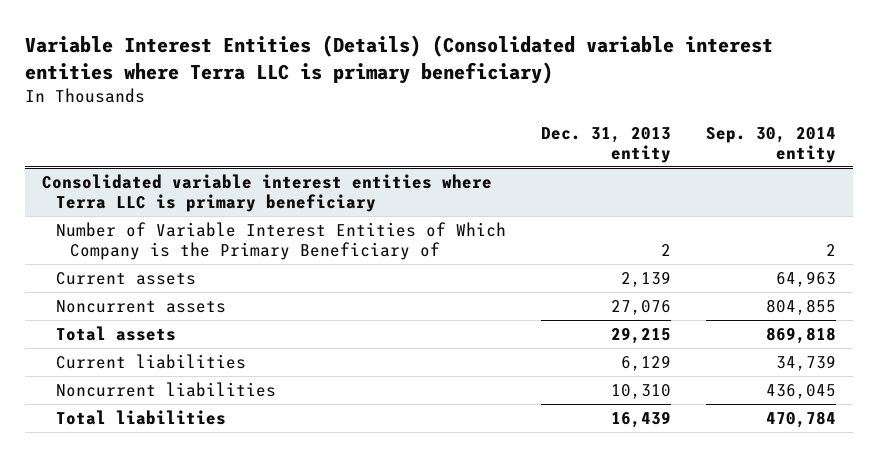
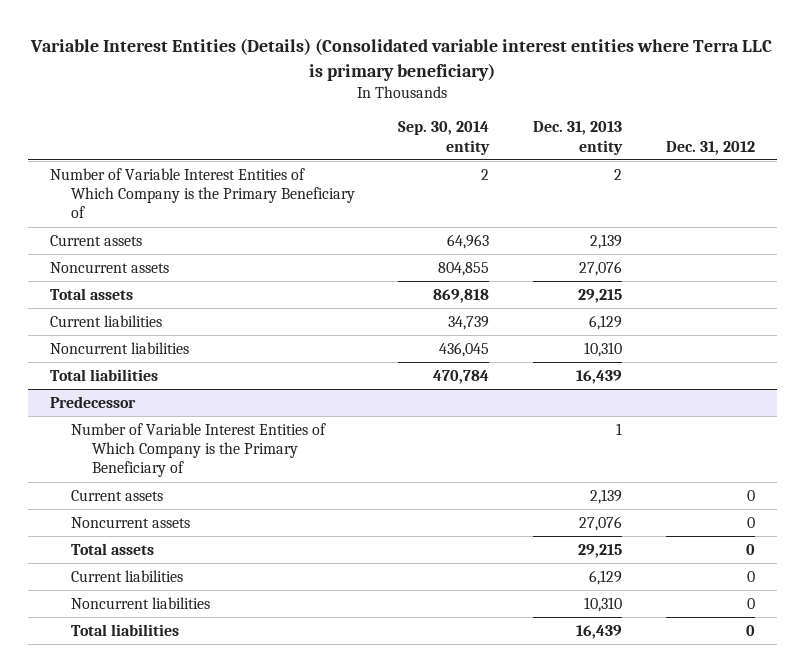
none -> [665,140,755,155] Dec. 31, 2012
[42,173,493,213] Consolidated variable interest entities where Terra LLC is primary beneficiary -> none
none -> [49,395,136,408] Predecessor
none -> [70,422,326,478] Number of Variable Interest Entities of Which Company is the Primary Beneficiary of
none -> [70,489,163,501] Current assets
none -> [70,516,190,528] Noncurrent assets
none -> [70,542,154,555] Total assets
none -> [70,569,183,582] Current liabilities
none -> [70,596,210,609] Noncurrent liabilities
none -> [70,623,179,636] Total liabilities

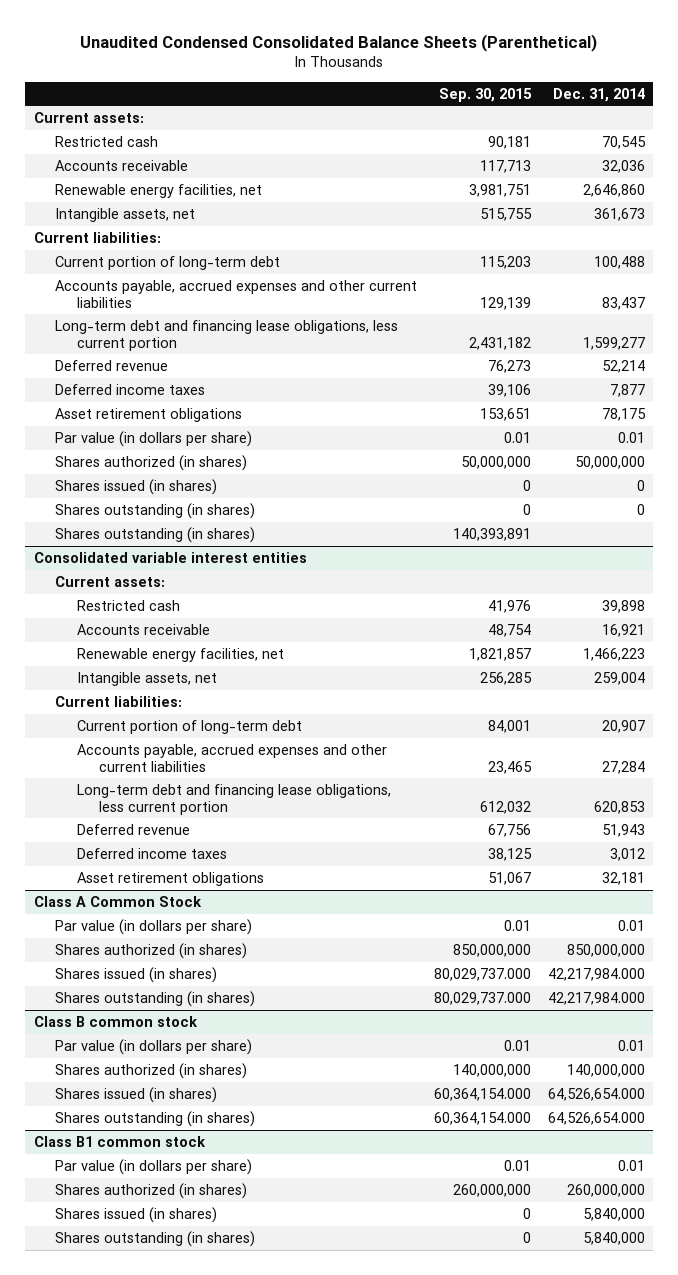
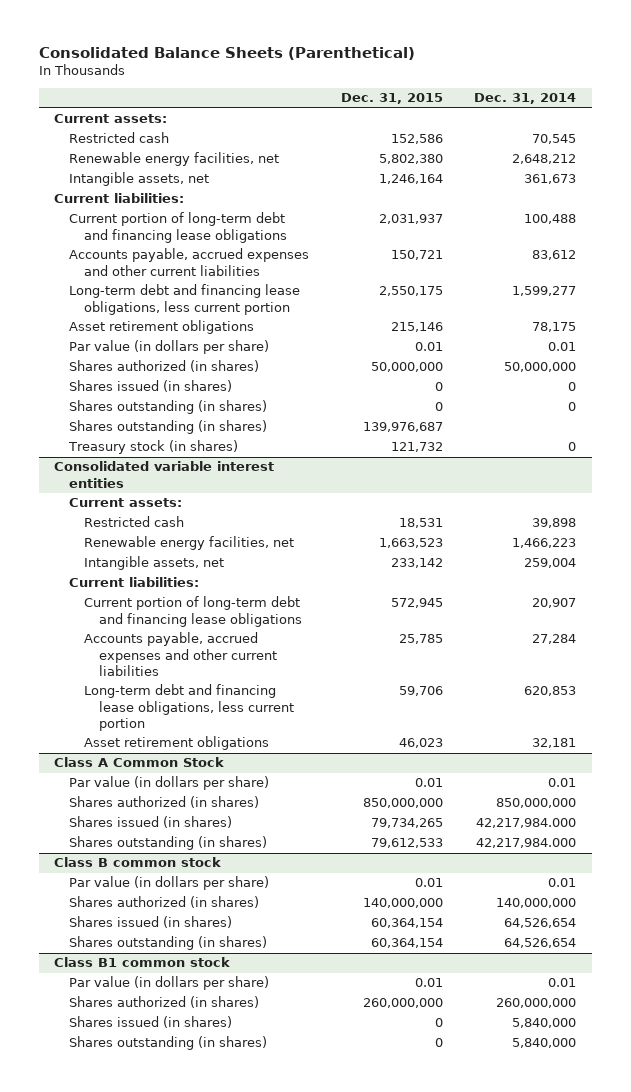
[80,33,598,52] Unaudited Condensed Consolidated Balance Sheets (Parenthetical) -> [38,47,415,61] Consolidated Balance Sheets (Parenthetical)
[439,87,533,102] Sep. 30, 2015 -> none
none -> [340,93,443,105] Dec. 31, 2015
[55,160,189,172] Accounts receivable -> none
[582,184,645,198] 2,646,860 -> [512,154,577,165] 2,648,212
[55,256,281,271] Current portion of long-term debt -> [69,212,288,243] Current portion of long-term debt and financing lease obligations
[601,296,645,310] 83,437 -> [532,250,577,261] 83,612
[55,360,169,372] Deferred revenue -> none
[55,384,206,396] Deferred income taxes -> none
none -> [68,440,239,455] Treasury stock (in shares)
[76,624,210,636] Accounts receivable -> none
[76,720,302,735] Current portion of long-term debt -> [84,596,303,627] Current portion of long-term debt and financing lease obligations
[76,824,190,836] Deferred revenue -> none
[76,848,227,860] Deferred income taxes -> none
[547,1088,645,1102] 64,526,654.000 -> [504,918,577,929] 64,526,654
[547,1112,645,1126] 64,526,654.000 -> [504,938,577,949] 64,526,654

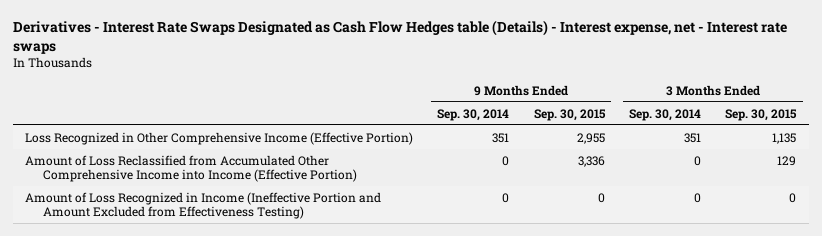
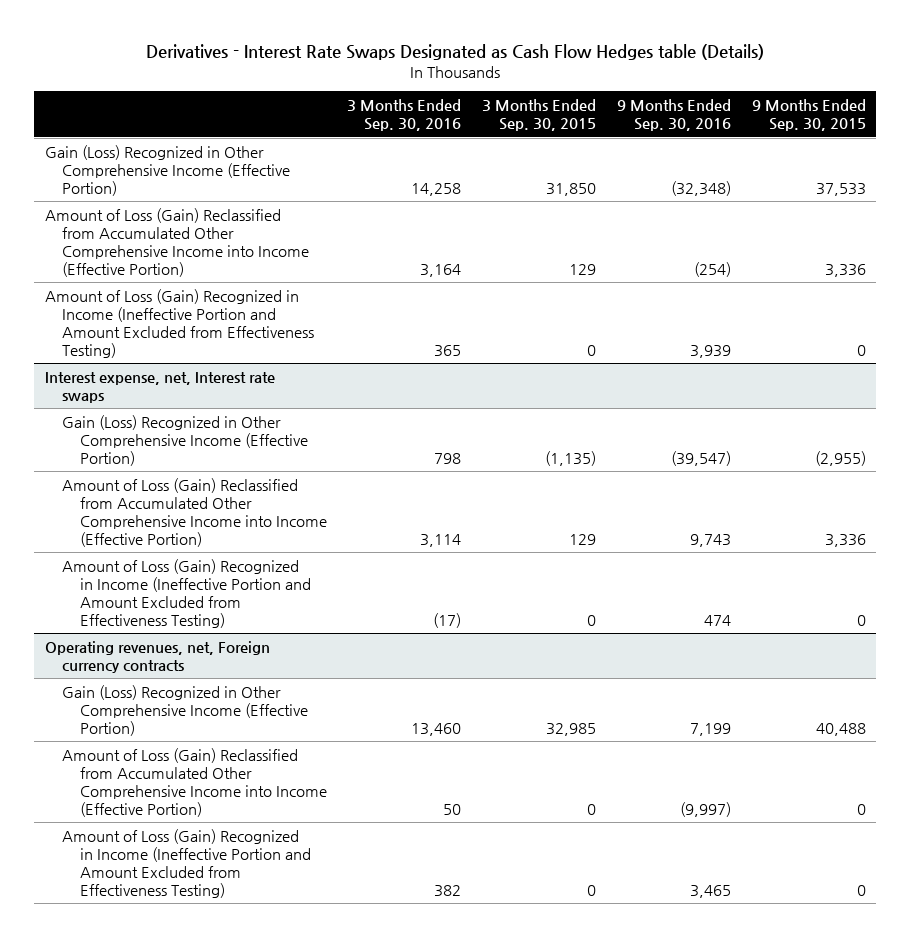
[12,19,787,54] Derivatives - Interest Rate Swaps Designated as Cash Flow Hedges table (Details) - Interest expense, net - Interest rate swaps -> [146,43,765,60] Derivatives - Interest Rate Swaps Designated as Cash Flow Hedges table (Details)
[437,108,510,121] Sep. 30, 2014 -> none
[629,108,702,121] Sep. 30, 2014 -> none
none -> [347,99,462,132] 3 Months Ended Sep. 30, 2016
none -> [616,99,731,132] 9 Months Ended Sep. 30, 2016
[25,131,414,145] Loss Recognized in Other Comprehensive Income (Effective Portion) -> [44,144,291,196] Gain (Loss) Recognized in Other Comprehensive Income (Effective Portion)
[576,132,605,144] 2,955 -> [815,182,866,196] 37,533
[772,132,797,144] 1,135 -> [546,182,597,196] 31,850
[25,154,357,183] Amount of Loss Reclassified from Accumulated Other Comprehensive Income into Income (Effective Portion) -> [44,207,310,278] Amount of Loss (Gain) Reclassified from Accumulated Other Comprehensive Income into Income (Effective Portion)
[25,191,382,220] Amount of Loss Recognized in Income (Ineffective Portion and Amount Excluded from Effectiveness Testing) -> [44,288,315,359] Amount of Loss (Gain) Recognized in Income (Ineffective Portion and Amount Excluded from Effectiveness Testing)
none -> [44,371,275,403] Interest expense, net, Interest rate swaps
none -> [62,414,308,466] Gain (Loss) Recognized in Other Comprehensive Income (Effective Portion)
none -> [62,477,327,548] Amount of Loss (Gain) Reclassified from Accumulated Other Comprehensive Income into Income (Effective Portion)
none -> [62,558,311,629] Amount of Loss (Gain) Recognized in Income (Ineffective Portion and Amount Excluded from Effectiveness Testing)
none -> [44,640,270,673] Operating revenues, net, Foreign currency contracts
none -> [62,684,308,736] Gain (Loss) Recognized in Other Comprehensive Income (Effective Portion)
none -> [62,747,327,818] Amount of Loss (Gain) Reclassified from Accumulated Other Comprehensive Income into Income (Effective Portion)
none -> [62,828,311,899] Amount of Loss (Gain) Recognized in Income (Ineffective Portion and Amount Excluded from Effectiveness Testing)

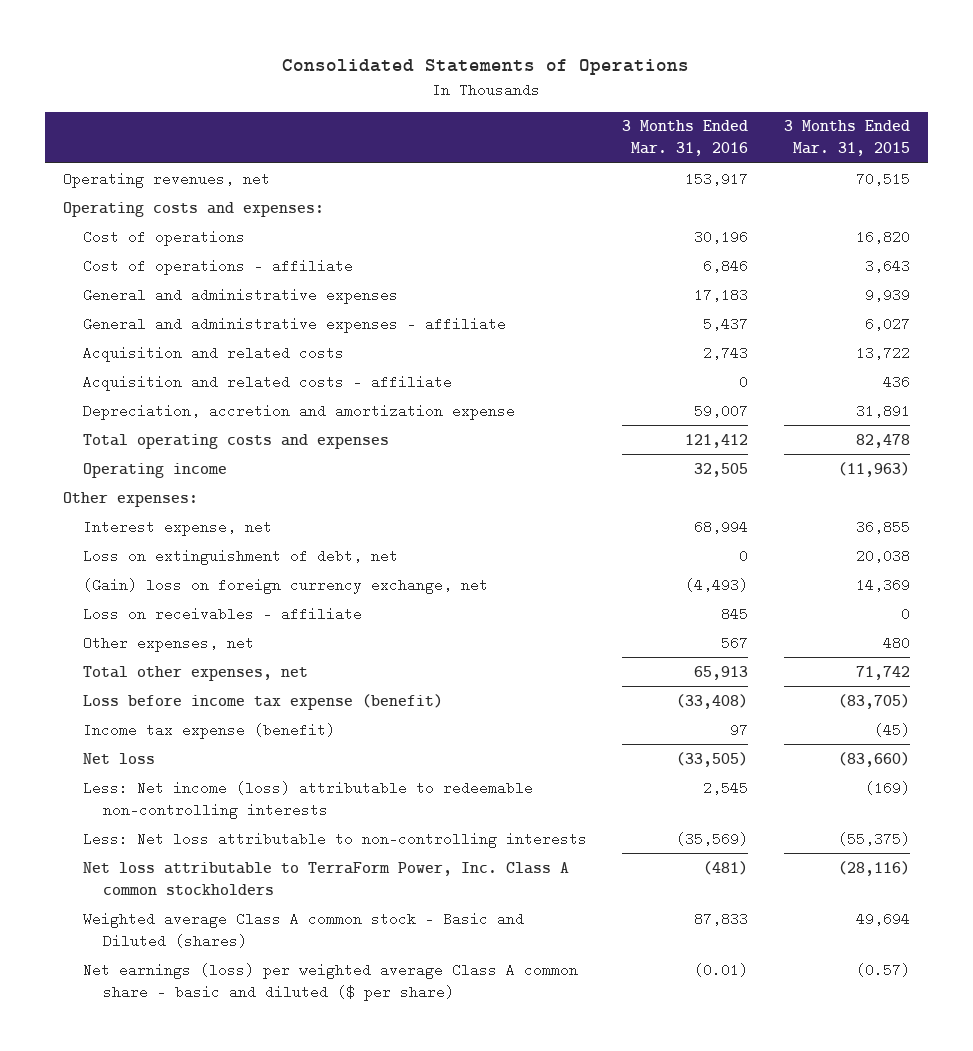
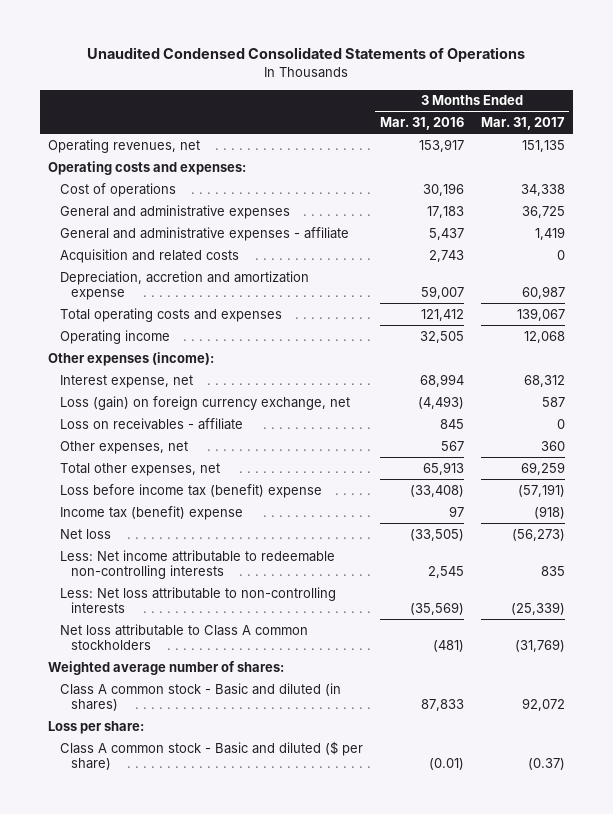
[282,59,690,76] Consolidated Statements of Operations -> [87,47,526,63] Unaudited Condensed Consolidated Statements of Operations
[784,120,911,157] 3 Months Ended Mar. 31, 2015 -> none
none -> [480,116,565,130] Mar. 31, 2017
[82,258,353,275] Cost of operations - affiliate -> none
[82,374,452,391] Acquisition and related costs - affiliate -> none
[62,491,198,507] Other expenses: -> [48,351,215,366] Other expenses (income):
[82,548,398,565] Loss on extinguishment of debt, net -> none
[82,577,488,594] (Gain) loss on foreign currency exchange, net -> [59,395,350,410] Loss (gain) on foreign currency exchange, net
[82,693,443,710] Loss before income tax expense (benefit) -> [59,483,322,498] Loss before income tax (benefit) expense
[82,722,335,739] Income tax expense (benefit) -> [59,505,243,520] Income tax (benefit) expense
[82,780,533,819] Less: Net income (loss) attributable to redeemable non-controlling interests -> [59,549,335,579] Less: Net income attributable to redeemable non-controlling interests
[82,861,569,895] Net loss attributable to TerraForm Power, Inc. Class A common stockholders -> [59,623,308,650] Net loss attributable to Class A common stockholders
none -> [48,660,285,675] Weighted average number of shares:
[82,911,524,948] Weighted average Class A common stock - Basic and Diluted (shares) -> [59,682,341,711] Class A common stock - Basic and diluted (in shares)
none -> [48,720,145,734] Loss per share:
[82,962,578,1001] Net earnings (loss) per weighted average Class A common share - basic and diluted ($ per share) -> [59,740,363,770] Class A common stock - Basic and diluted ($ per share)

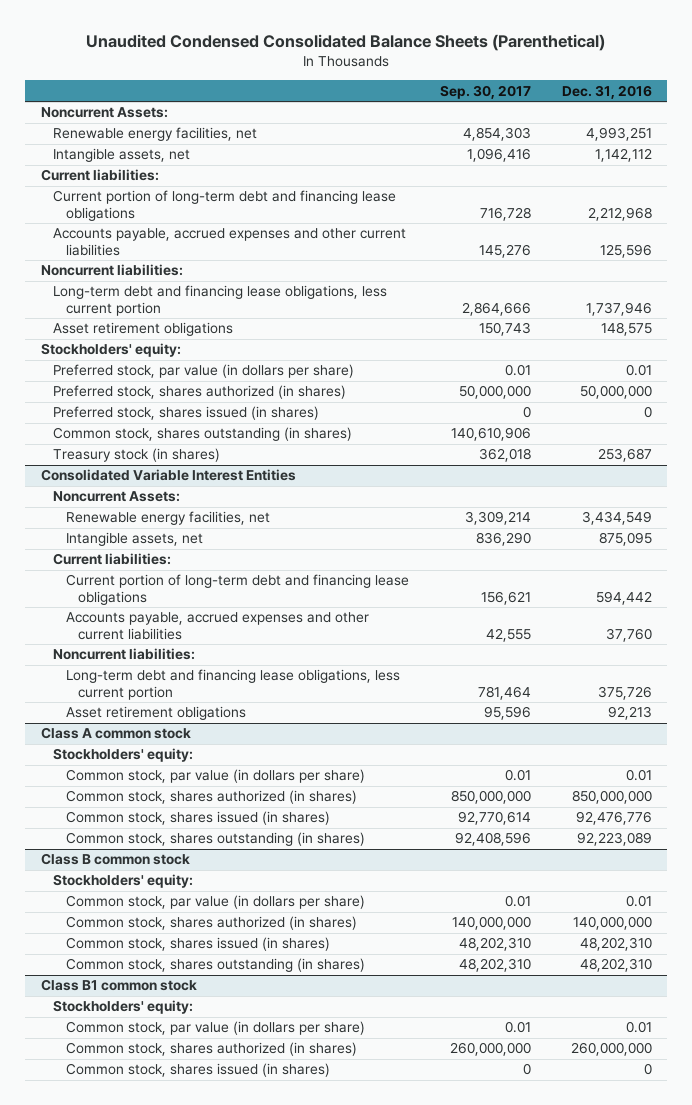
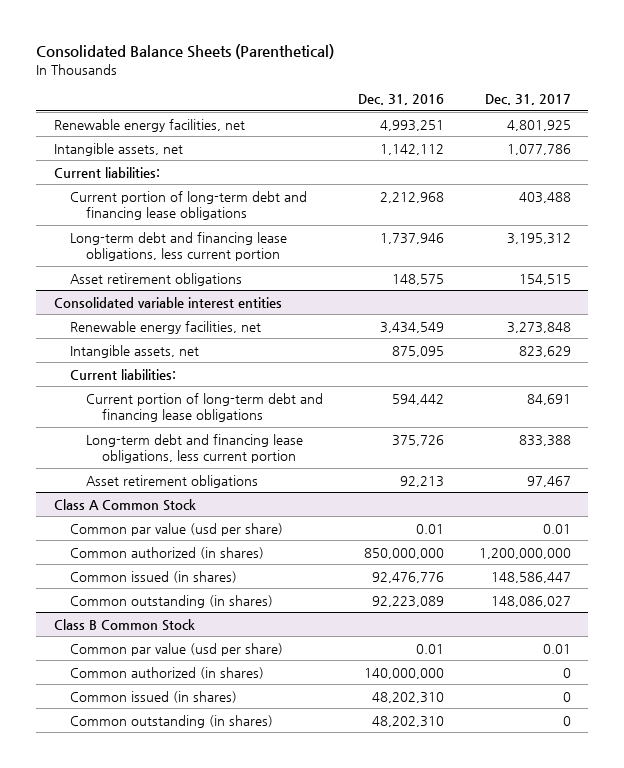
[86,34,606,52] Unaudited Condensed Consolidated Balance Sheets (Parenthetical) -> [36,44,335,60] Consolidated Balance Sheets (Parenthetical)
[439,84,531,99] Sep. 30, 2017 -> none
none -> [484,94,571,106] Dec. 31, 2017
[40,107,168,119] Noncurrent Assets: -> none
[53,228,407,257] Accounts payable, accrued expenses and other current liabilities -> none
[40,264,183,277] Noncurrent liabilities: -> none
[40,343,181,358] Stockholders' equity: -> none
[53,364,355,379] Preferred stock, par value (in dollars per share) -> none
[53,385,347,400] Preferred stock, shares authorized (in shares) -> none
[53,406,320,421] Preferred stock, shares issued (in shares) -> none
[53,427,353,442] Common stock, shares outstanding (in shares) -> none
[53,448,221,463] Treasury stock (in shares) -> none
[53,491,181,503] Noncurrent Assets: -> none
[40,469,296,482] Consolidated Variable Interest Entities -> [53,296,282,308] Consolidated variable interest entities
[65,612,369,641] Accounts payable, accrued expenses and other current liabilities -> none
[53,648,196,661] Noncurrent liabilities: -> none
[53,748,194,763] Stockholders' equity: -> none
[53,874,194,889] Stockholders' equity: -> none
[40,979,197,992] Class B1 common stock -> none
[53,1000,194,1015] Stockholders' equity: -> none
[65,1021,365,1036] Common stock, par value (in dollars per share) -> none
[65,1042,357,1057] Common stock, shares authorized (in shares) -> none
[65,1063,330,1078] Common stock, shares issued (in shares) -> none
[40,727,191,740] Class A common stock -> [53,498,196,511] Class A Common Stock
[65,769,365,784] Common stock, par value (in dollars per share) -> [69,522,283,536] Common par value (usd per share)
[65,790,357,805] Common stock, shares authorized (in shares) -> [69,546,264,559] Common authorized (in shares)
[65,811,330,826] Common stock, shares issued (in shares) -> [69,570,237,583] Common issued (in shares)
[65,832,365,847] Common stock, shares outstanding (in shares) -> [69,594,273,608] Common outstanding (in shares)
[40,853,190,866] Class B common stock -> [53,618,195,631] Class B Common Stock
[65,895,365,910] Common stock, par value (in dollars per share) -> [69,642,283,656] Common par value (usd per share)
[65,916,357,931] Common stock, shares authorized (in shares) -> [69,666,264,679] Common authorized (in shares)
[65,937,330,952] Common stock, shares issued (in shares) -> [69,690,237,703] Common issued (in shares)
[65,958,365,973] Common stock, shares outstanding (in shares) -> [69,714,273,728] Common outstanding (in shares)

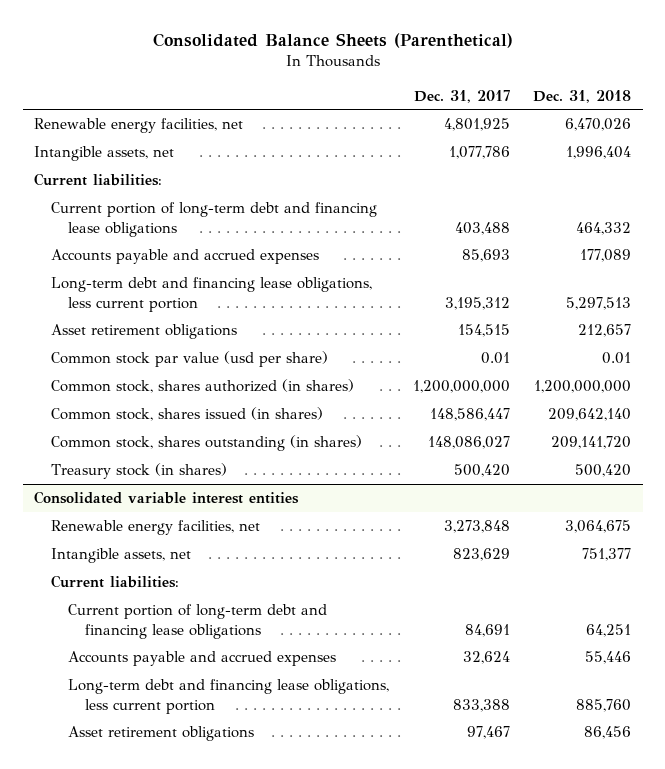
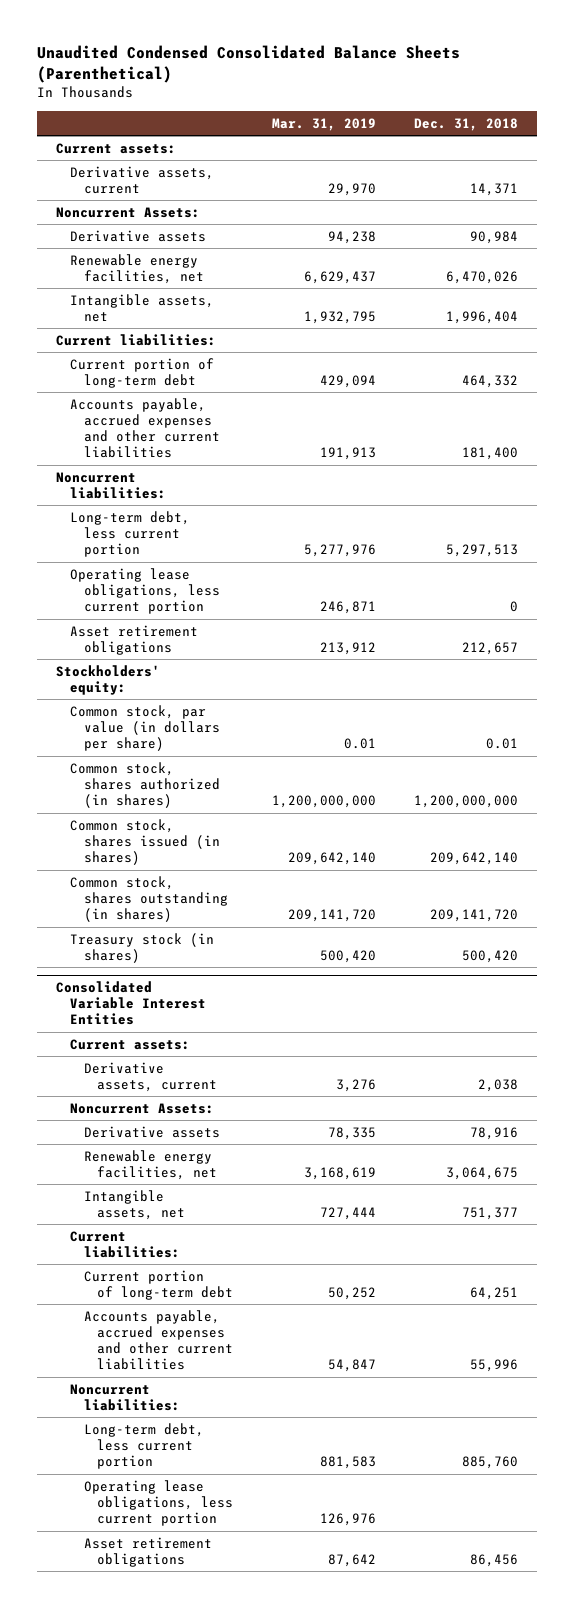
[152,32,513,48] Consolidated Balance Sheets (Parenthetical) -> [37,45,461,84] Unaudited Condensed Consolidated Balance Sheets (Parenthetical)
[413,89,510,103] Dec. 31, 2017 -> none
none -> [271,117,376,131] Mar. 31, 2019
none -> [56,142,177,154] Current assets:
none -> [70,165,215,194] Derivative assets, current
none -> [56,206,201,218] Noncurrent Assets:
none -> [70,229,207,242] Derivative assets
[51,202,378,237] Current portion of long-term debt and financing lease obligations -> [70,357,215,388] Current portion of long-term debt
[51,249,320,265] Accounts payable and accrued expenses -> [70,397,220,459] Accounts payable, accrued expenses and other current liabilities
[580,249,632,263] 177,089 -> [461,447,518,461] 181,400
none -> [56,471,167,499] Noncurrent liabilities:
[51,277,373,312] Long-term debt and financing lease obligations, less current portion -> [70,510,191,558] Long-term debt, less current portion
none -> [70,567,220,615] Operating lease obligations, less current portion
none -> [56,664,161,695] Stockholders' equity:
[51,351,329,368] Common stock par value (usd per share) -> [70,704,220,752] Common stock, par value (in dollars per share)
[34,491,300,505] Consolidated variable interest entities -> [56,980,207,1026] Consolidated Variable Interest Entities
none -> [70,1038,191,1050] Current assets:
none -> [83,1061,218,1092] Derivative assets, current
none -> [70,1102,215,1114] Noncurrent Assets:
none -> [83,1125,220,1138] Derivative assets
[68,604,328,639] Current portion of long-term debt and financing lease obligations -> [83,1269,234,1300] Current portion of long-term debt
[68,651,337,667] Accounts payable and accrued expenses -> [83,1309,234,1371] Accounts payable, accrued expenses and other current liabilities
[585,651,632,665] 55,446 -> [469,1359,518,1373] 55,996
none -> [70,1383,180,1411] Noncurrent liabilities:
[68,679,390,714] Long-term debt and financing lease obligations, less current portion -> [83,1422,204,1470] Long-term debt, less current portion
none -> [83,1479,234,1527] Operating lease obligations, less current portion

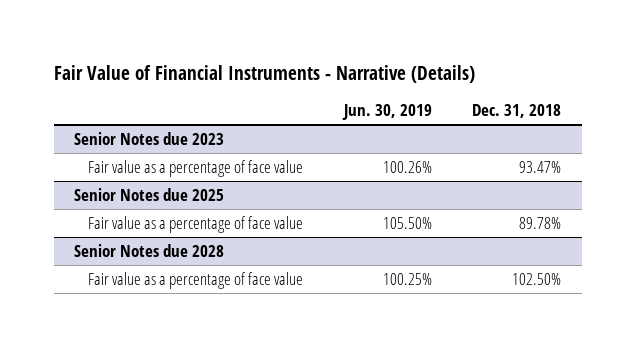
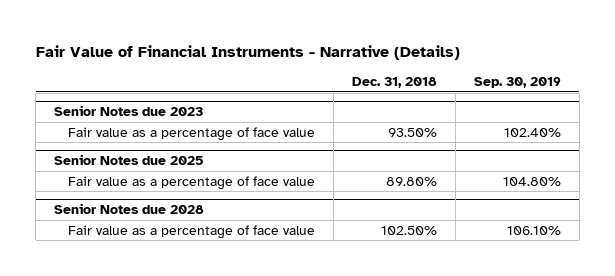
[341,104,432,121] Jun. 30, 2019 -> none
none -> [473,77,561,89] Sep. 30, 2019
[519,160,562,173] 93.47% -> [387,127,437,137] 93.50%
[519,216,562,229] 89.78% -> [385,176,437,186] 89.80%

